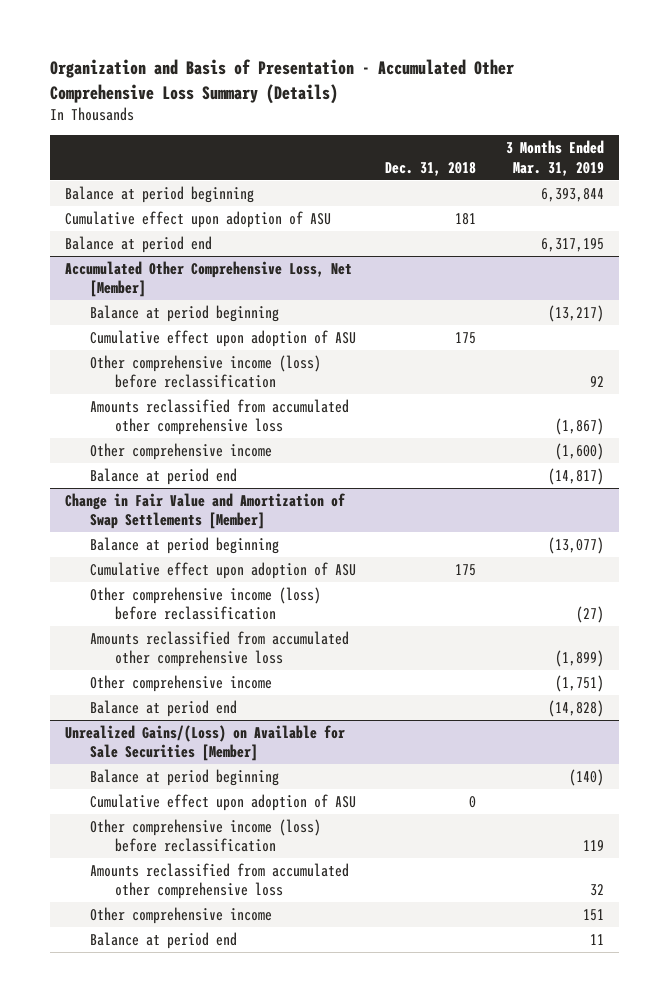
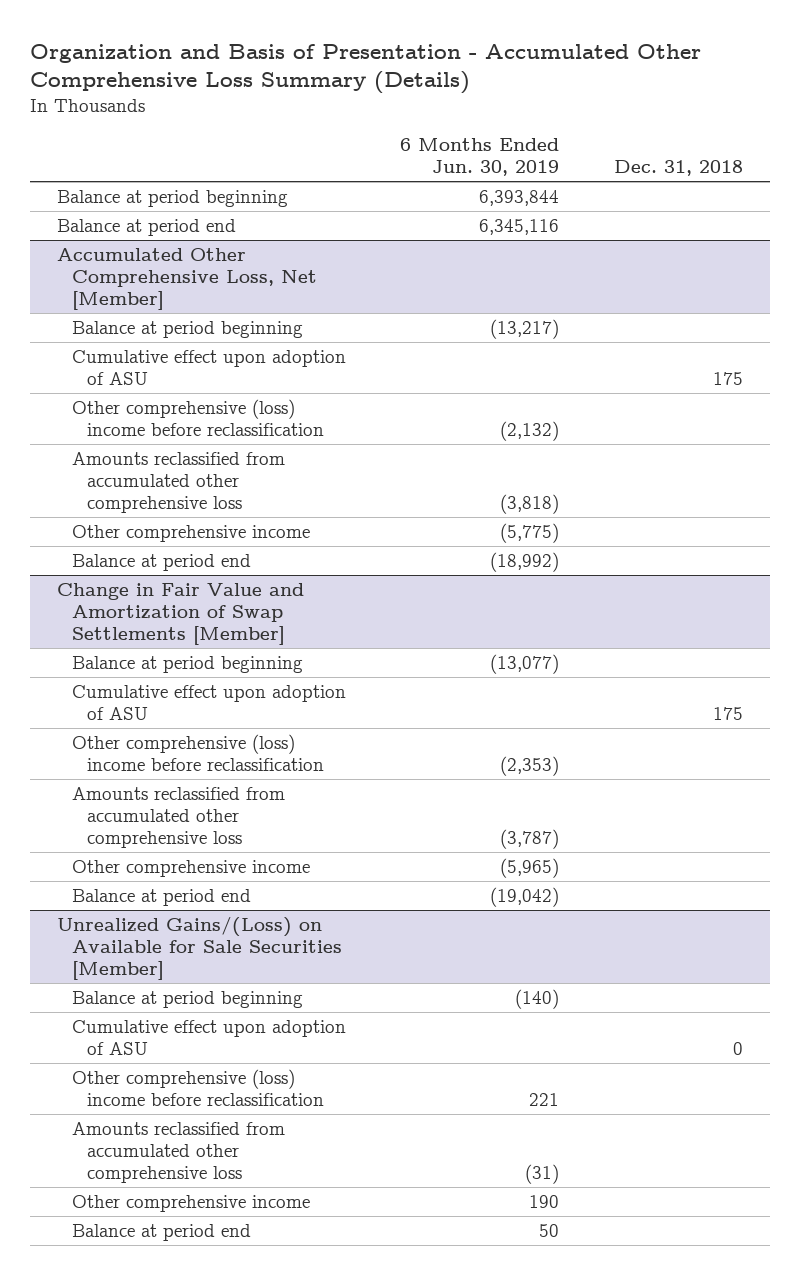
[506,140,605,176] 3 Months Ended Mar. 31, 2019 -> none
none -> [400,138,560,177] 6 Months Ended Jun. 30, 2019
[64,210,331,228] Cumulative effect upon adoption of ASU -> none
[89,354,321,389] Other comprehensive income (loss) before reclassification -> [71,398,324,436] Other comprehensive (loss) income before reclassification
[89,586,321,621] Other comprehensive income (loss) before reclassification -> [71,733,324,771] Other comprehensive (loss) income before reclassification
[89,818,321,853] Other comprehensive income (loss) before reclassification -> [71,1068,324,1106] Other comprehensive (loss) income before reclassification

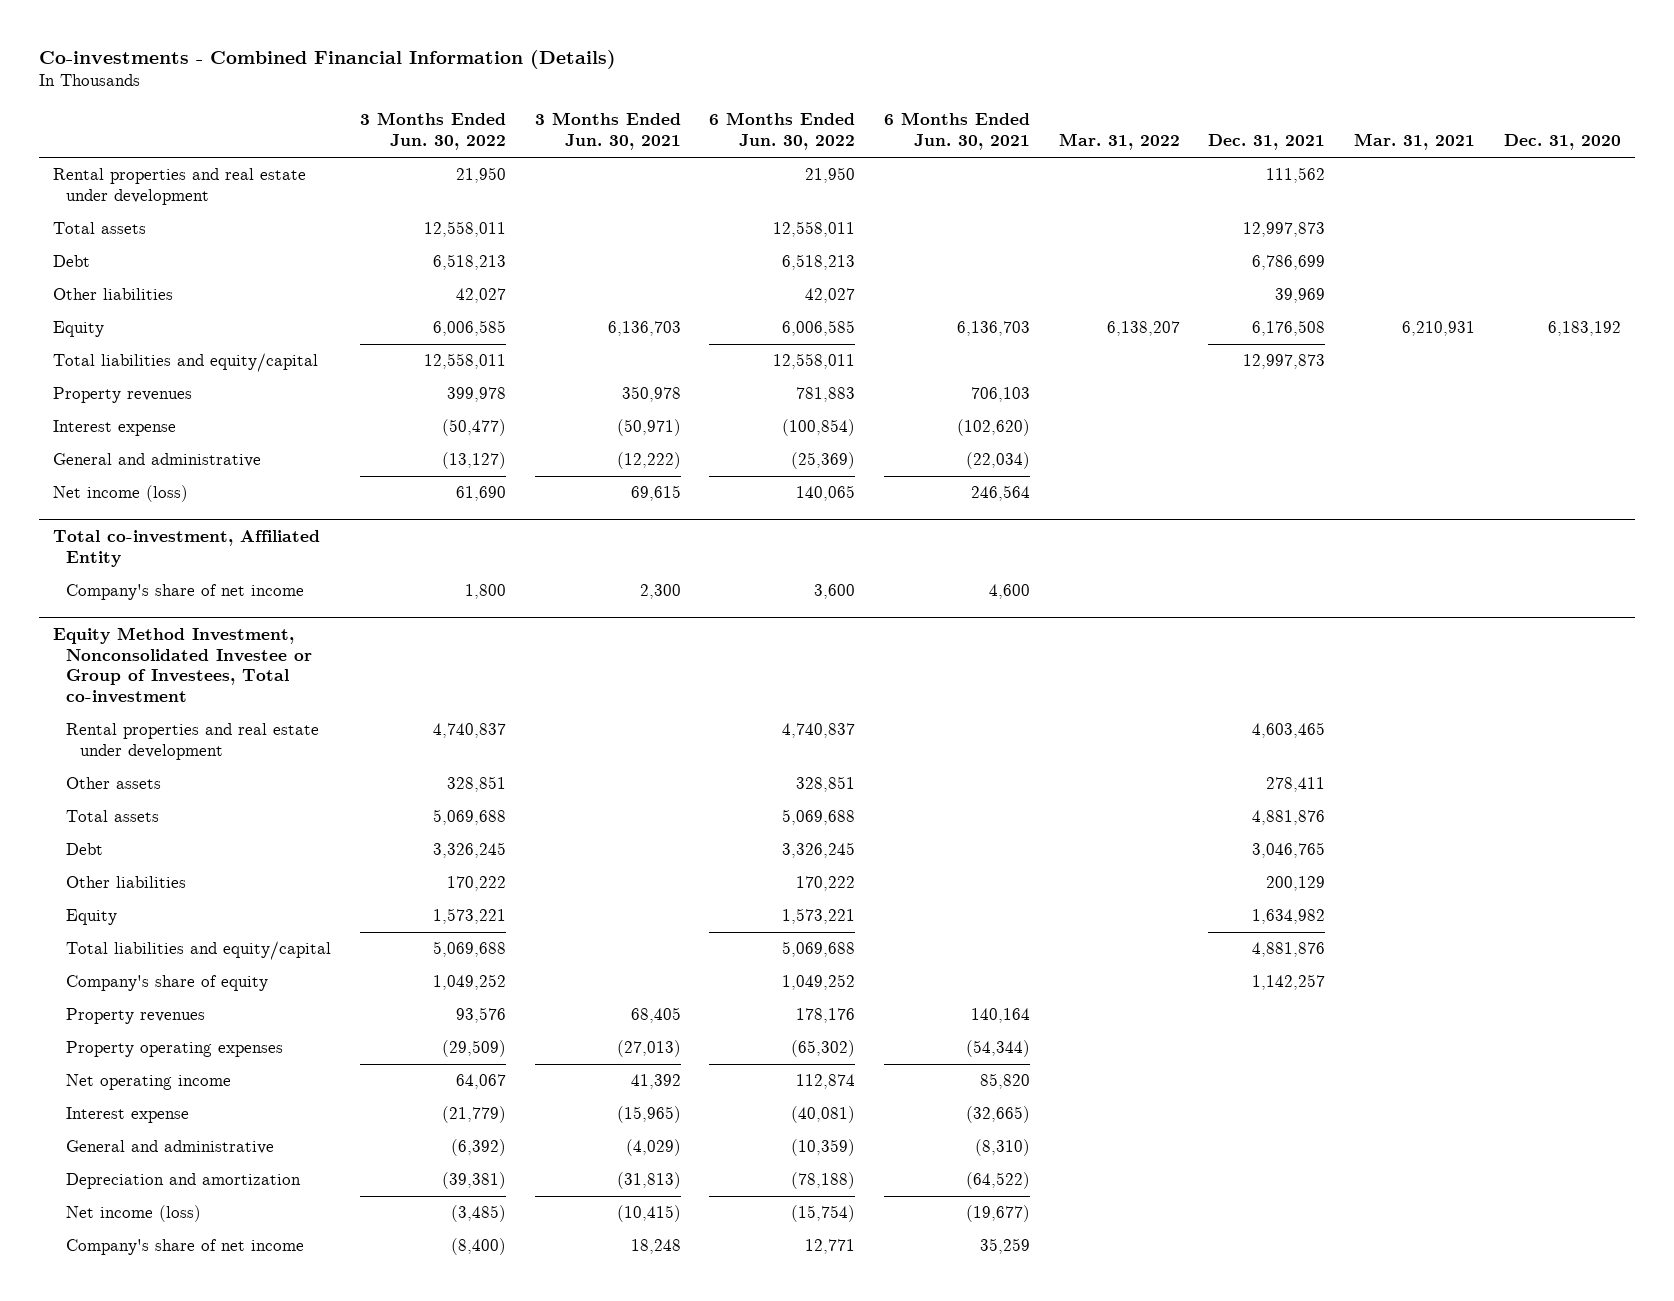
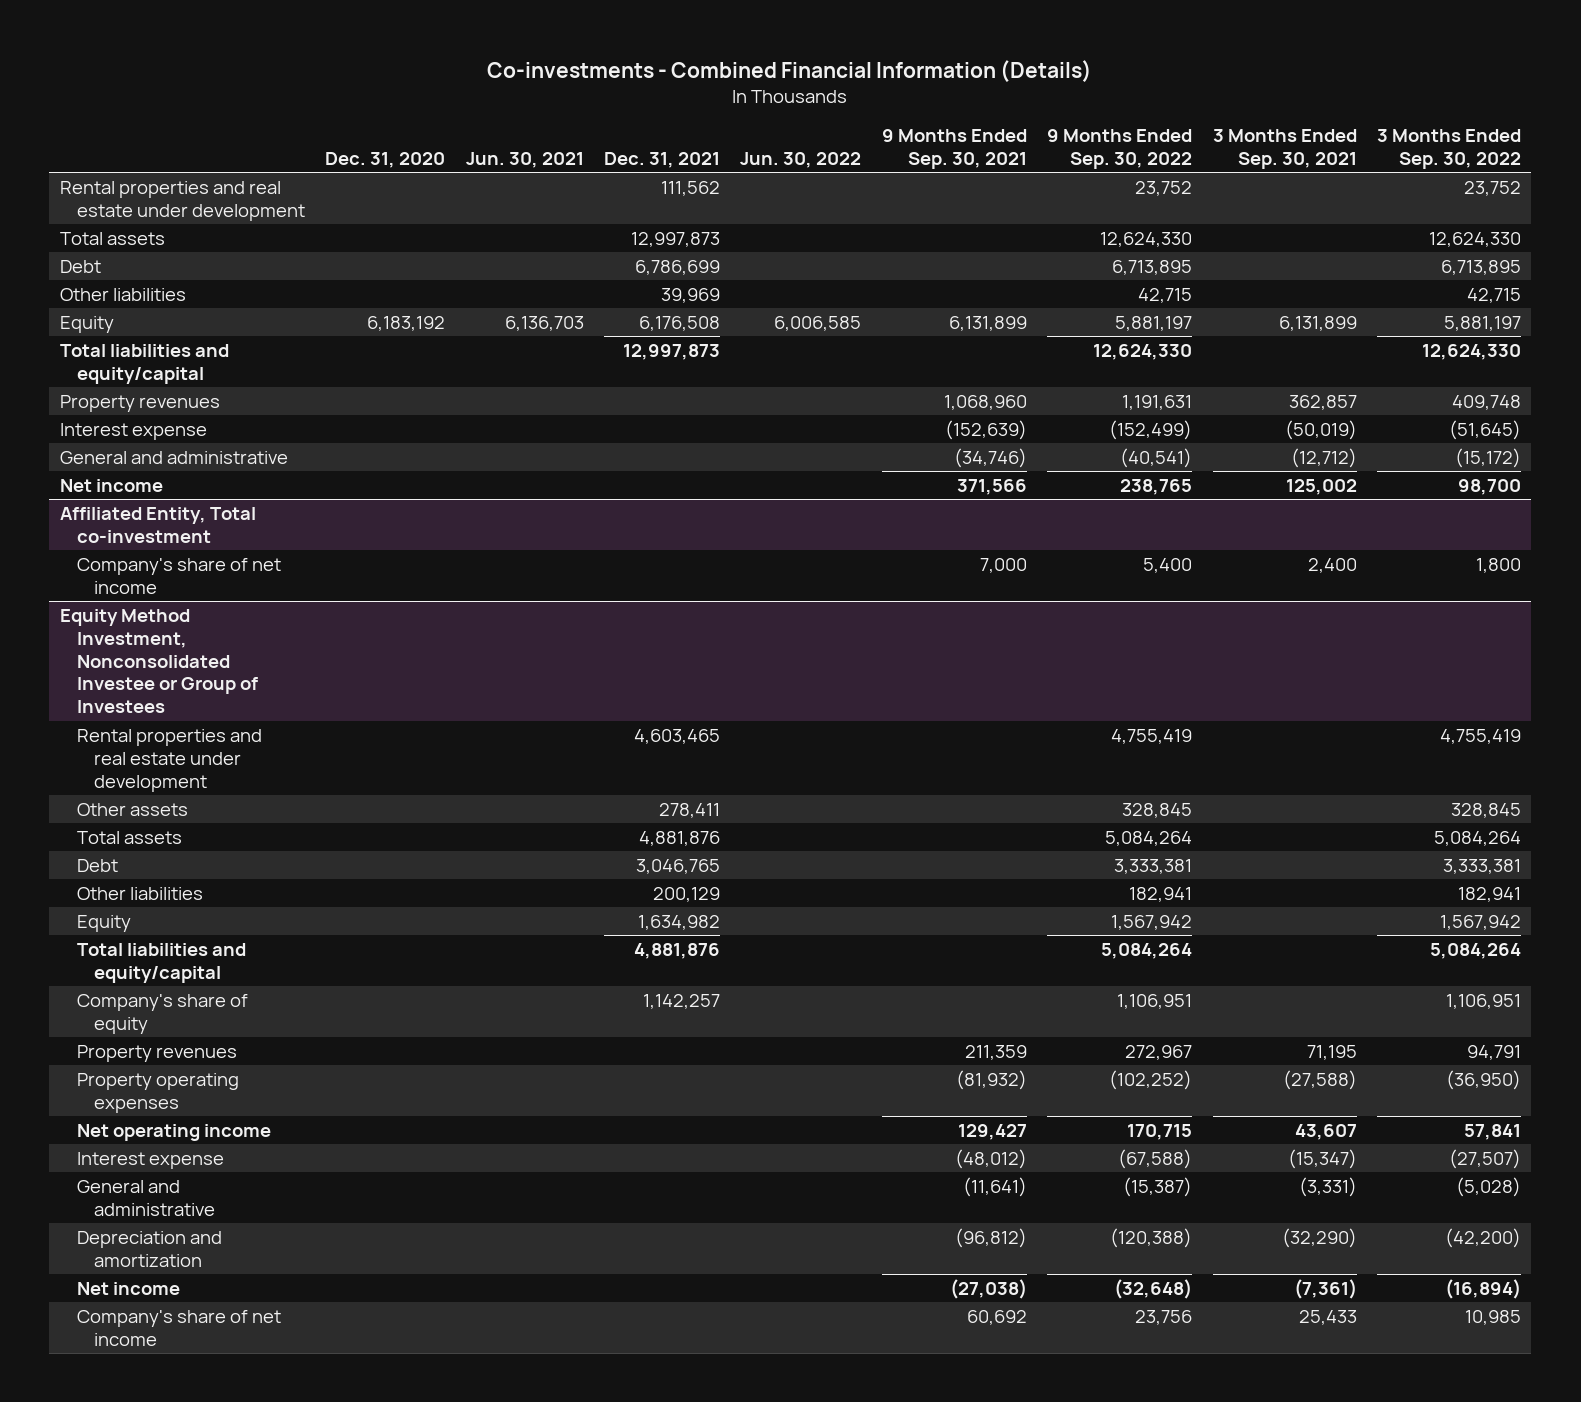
[360,112,507,150] 3 Months Ended Jun. 30, 2022 -> none
[534,112,681,150] 3 Months Ended Jun. 30, 2021 -> none
[709,112,856,150] 6 Months Ended Jun. 30, 2022 -> none
[883,112,1030,150] 6 Months Ended Jun. 30, 2021 -> none
[1058,132,1180,150] Mar. 31, 2022 -> none
[1353,132,1475,150] Mar. 31, 2021 -> none
none -> [465,151,584,168] Jun. 30, 2021
none -> [740,151,862,168] Jun. 30, 2022
none -> [881,129,1027,169] 9 Months Ended Sep. 30, 2021
none -> [1047,129,1193,169] 9 Months Ended Sep. 30, 2022
none -> [1212,129,1357,169] 3 Months Ended Sep. 30, 2021
none -> [1376,129,1521,169] 3 Months Ended Sep. 30, 2022
[53,485,189,503] Net income (loss) -> [59,478,163,492] Net income
[53,529,321,567] Total co-investment, Affiliated Entity -> [59,506,256,543] Affiliated Entity, Total co-investment
[53,626,313,704] Equity Method Investment, Nonconsolidated Investee or Group of Investees, Total co-investment -> [59,608,258,714] Equity Method Investment, Nonconsolidated Investee or Group of Investees
[66,1205,202,1223] Net income (loss) -> [76,1281,180,1295] Net income

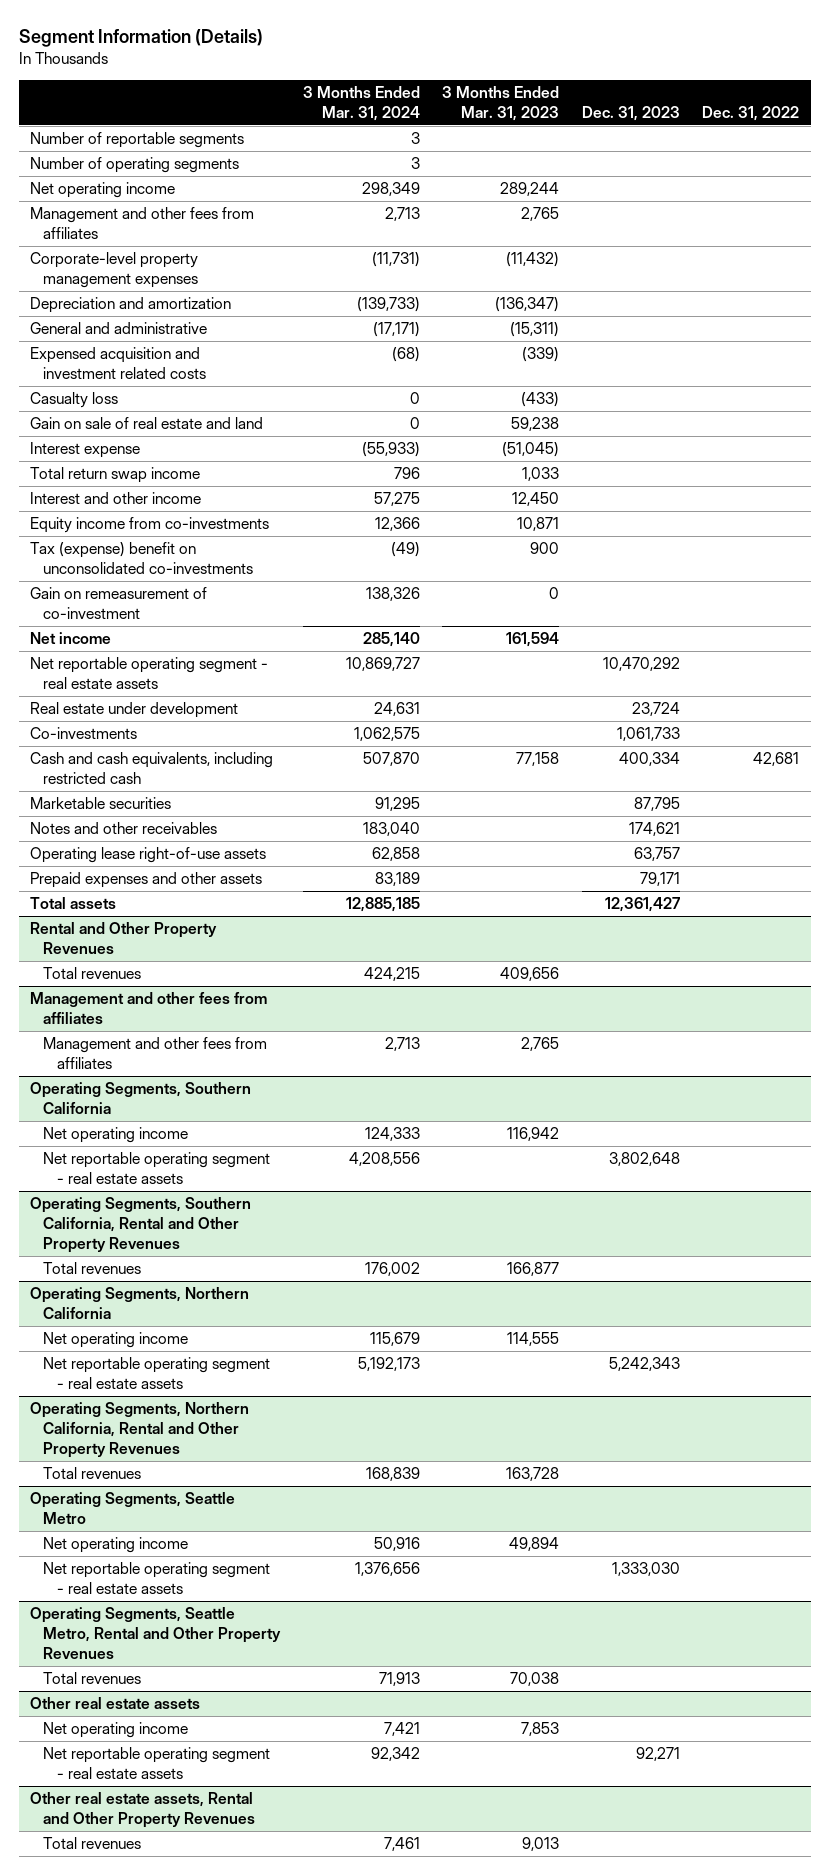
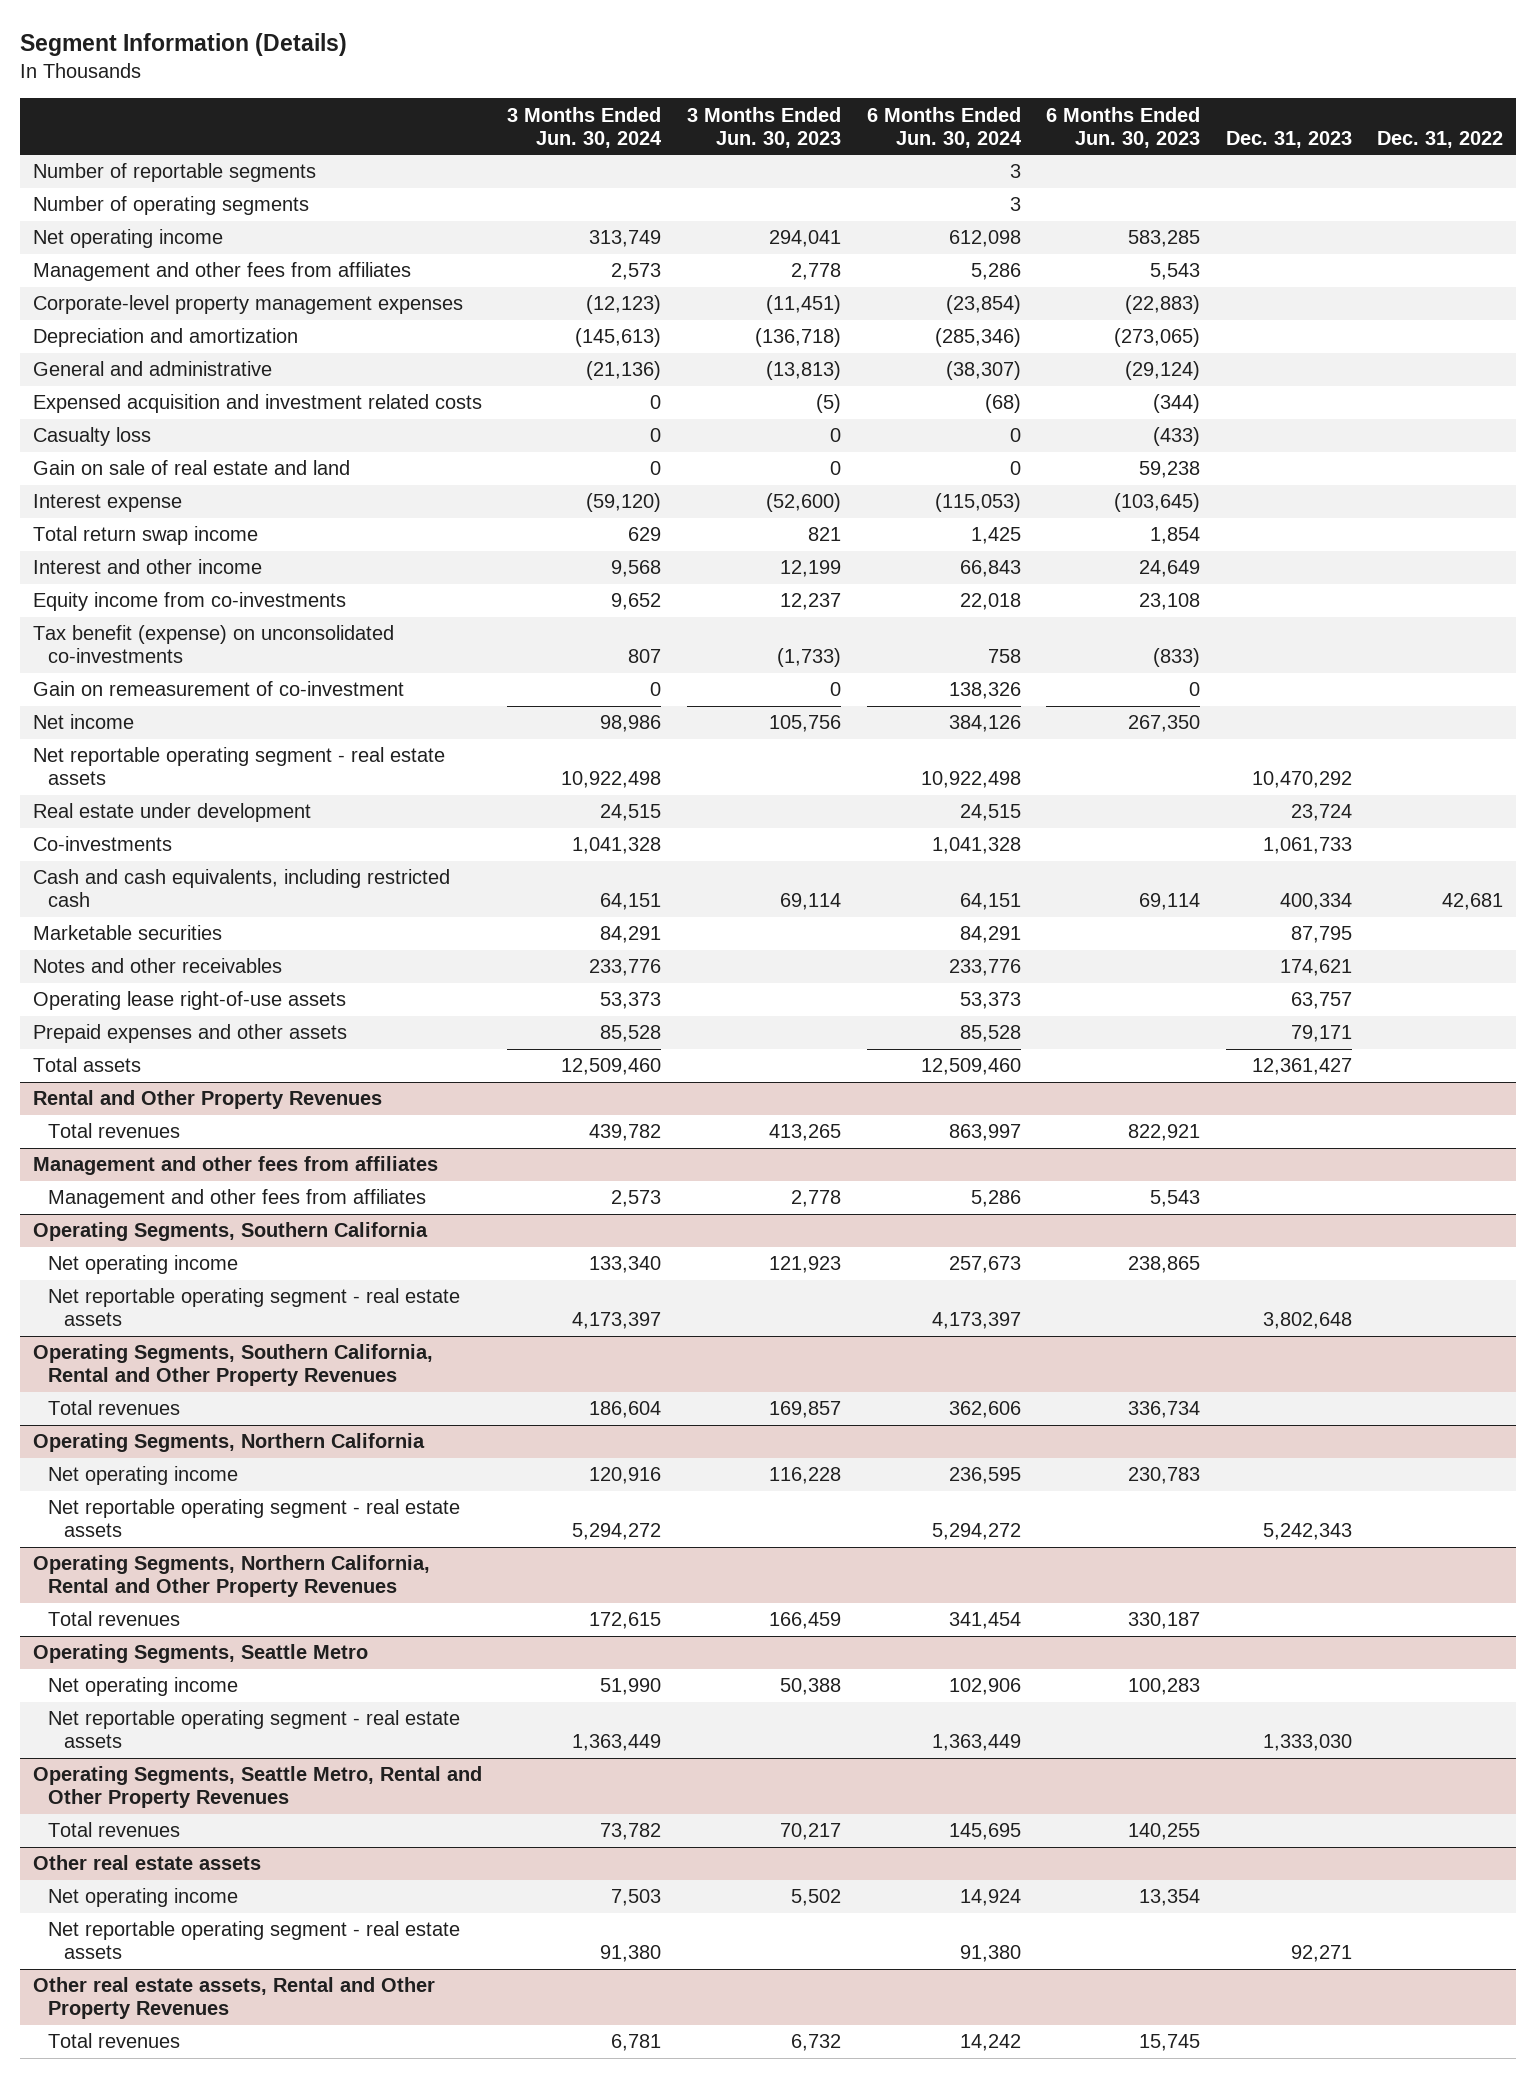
[302,85,420,121] 3 Months Ended Mar. 31, 2024 -> none
[442,85,560,121] 3 Months Ended Mar. 31, 2023 -> none
none -> [507,106,663,148] 3 Months Ended Jun. 30, 2024
none -> [687,106,842,148] 3 Months Ended Jun. 30, 2023
none -> [866,106,1022,148] 6 Months Ended Jun. 30, 2024
none -> [1046,106,1201,148] 6 Months Ended Jun. 30, 2023
[29,542,254,575] Tax (expense) benefit on unconsolidated co-investments -> [32,625,394,664] Tax benefit (expense) on unconsolidated co-investments

